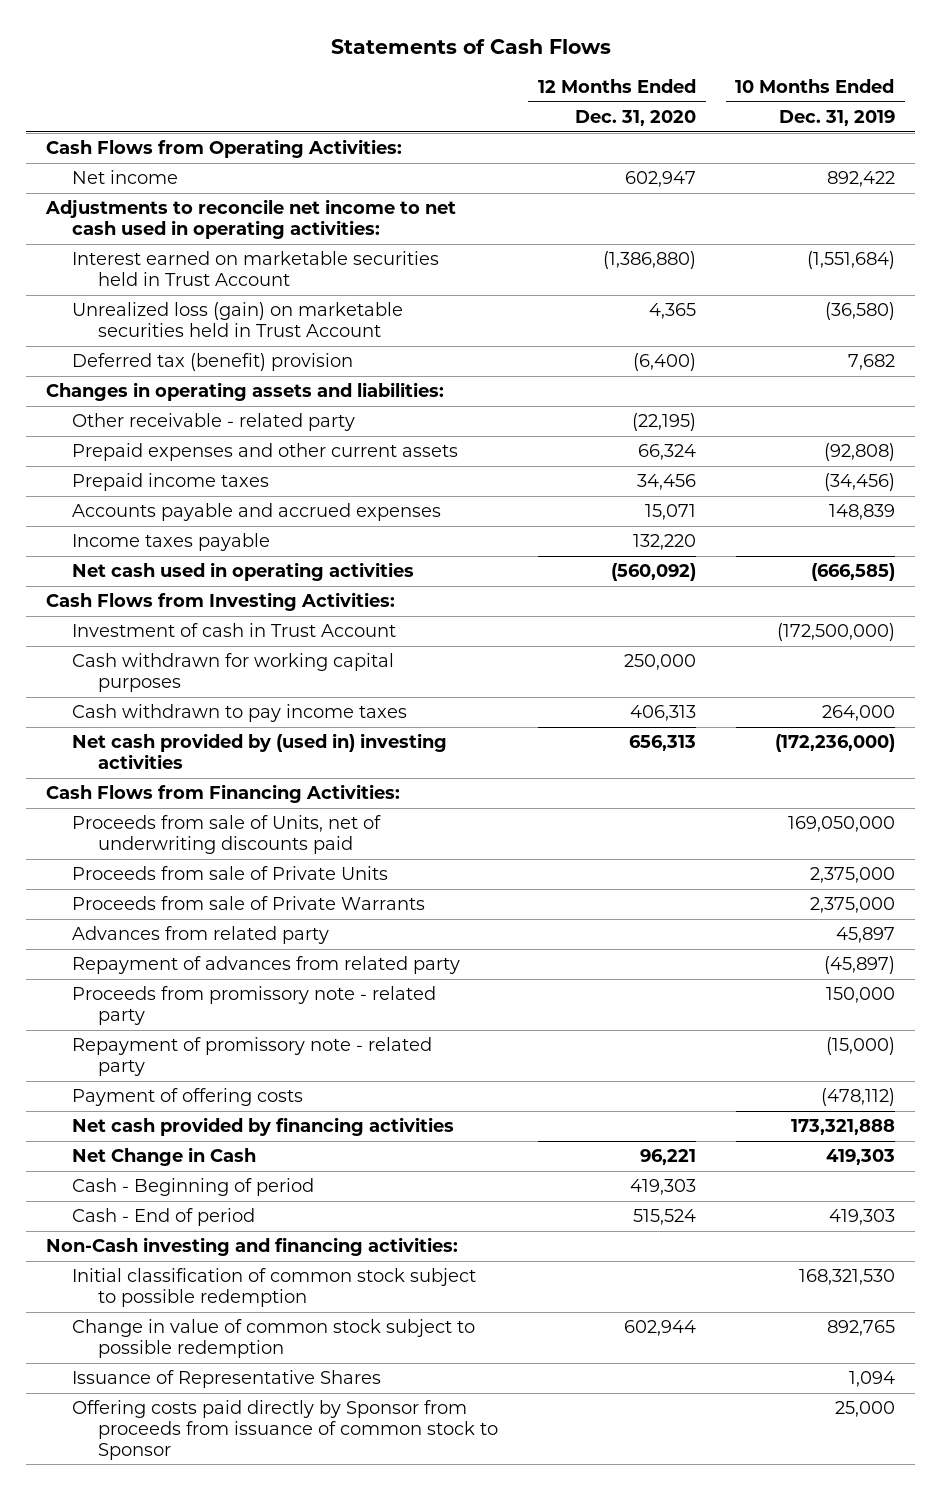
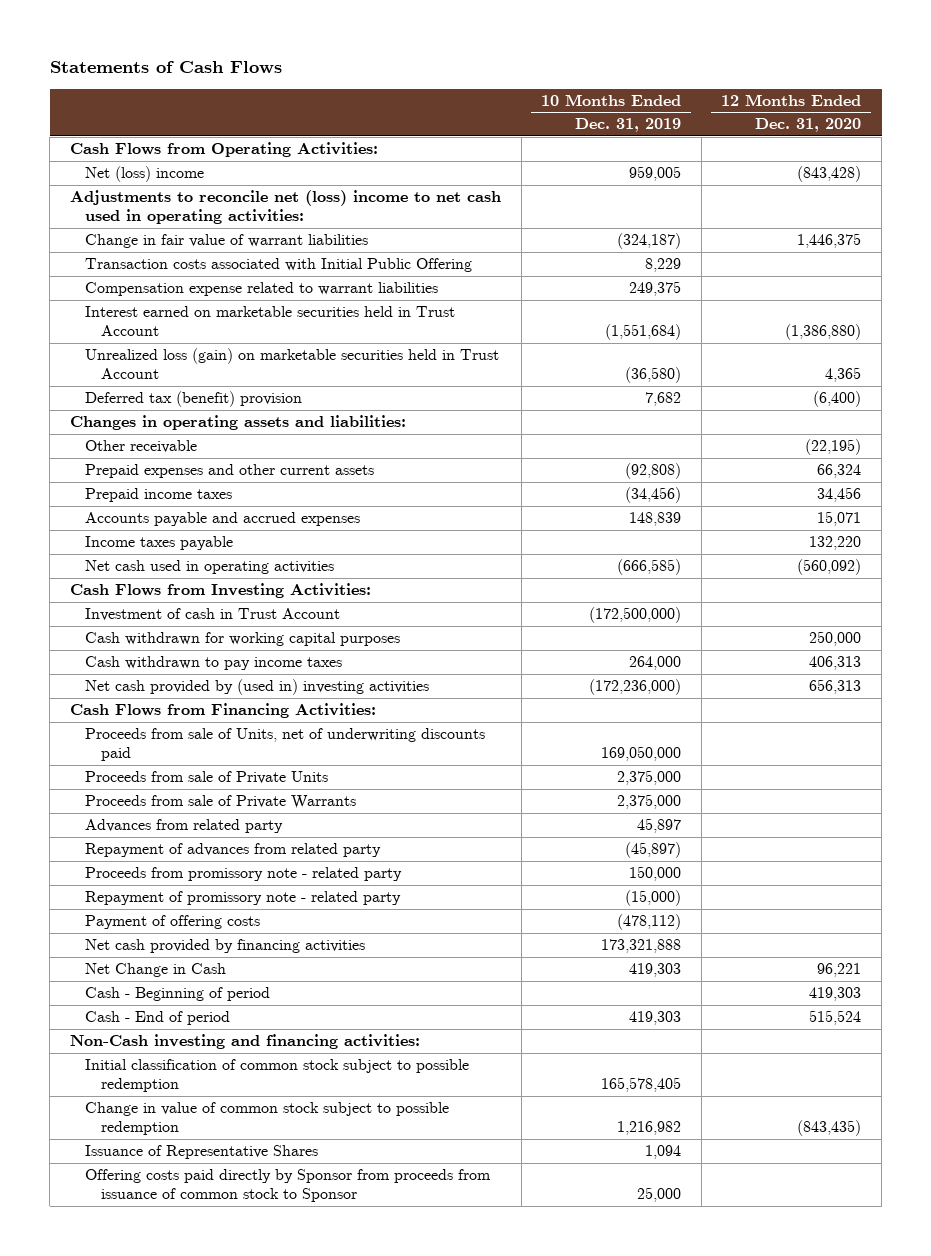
[72,170,179,185] Net income -> [85,166,205,183] Net (loss) income
[624,171,696,188] 602,947 -> [797,166,862,183] (843,428)
[826,171,895,188] 892,422 -> [629,166,682,182] 959,005
[45,199,457,239] Adjustments to reconcile net income to net cash used in operating activities: -> [69,190,501,225] Adjustments to reconcile net (loss) income to net cash used in operating activities:
none -> [85,234,369,249] Change in fair value of warrant liabilities
none -> [85,258,473,273] Transaction costs associated with Initial Public Offering
none -> [85,282,439,297] Compensation expense related to warrant liabilities
[72,413,356,432] Other receivable - related party -> [85,440,198,454] Other receivable
[798,1269,895,1286] 168,321,530 -> [601,1077,682,1093] 165,578,405
[623,1320,696,1337] 602,944 -> [797,1120,862,1137] (843,435)
[826,1320,895,1337] 892,765 -> [617,1121,682,1136] 1,216,982

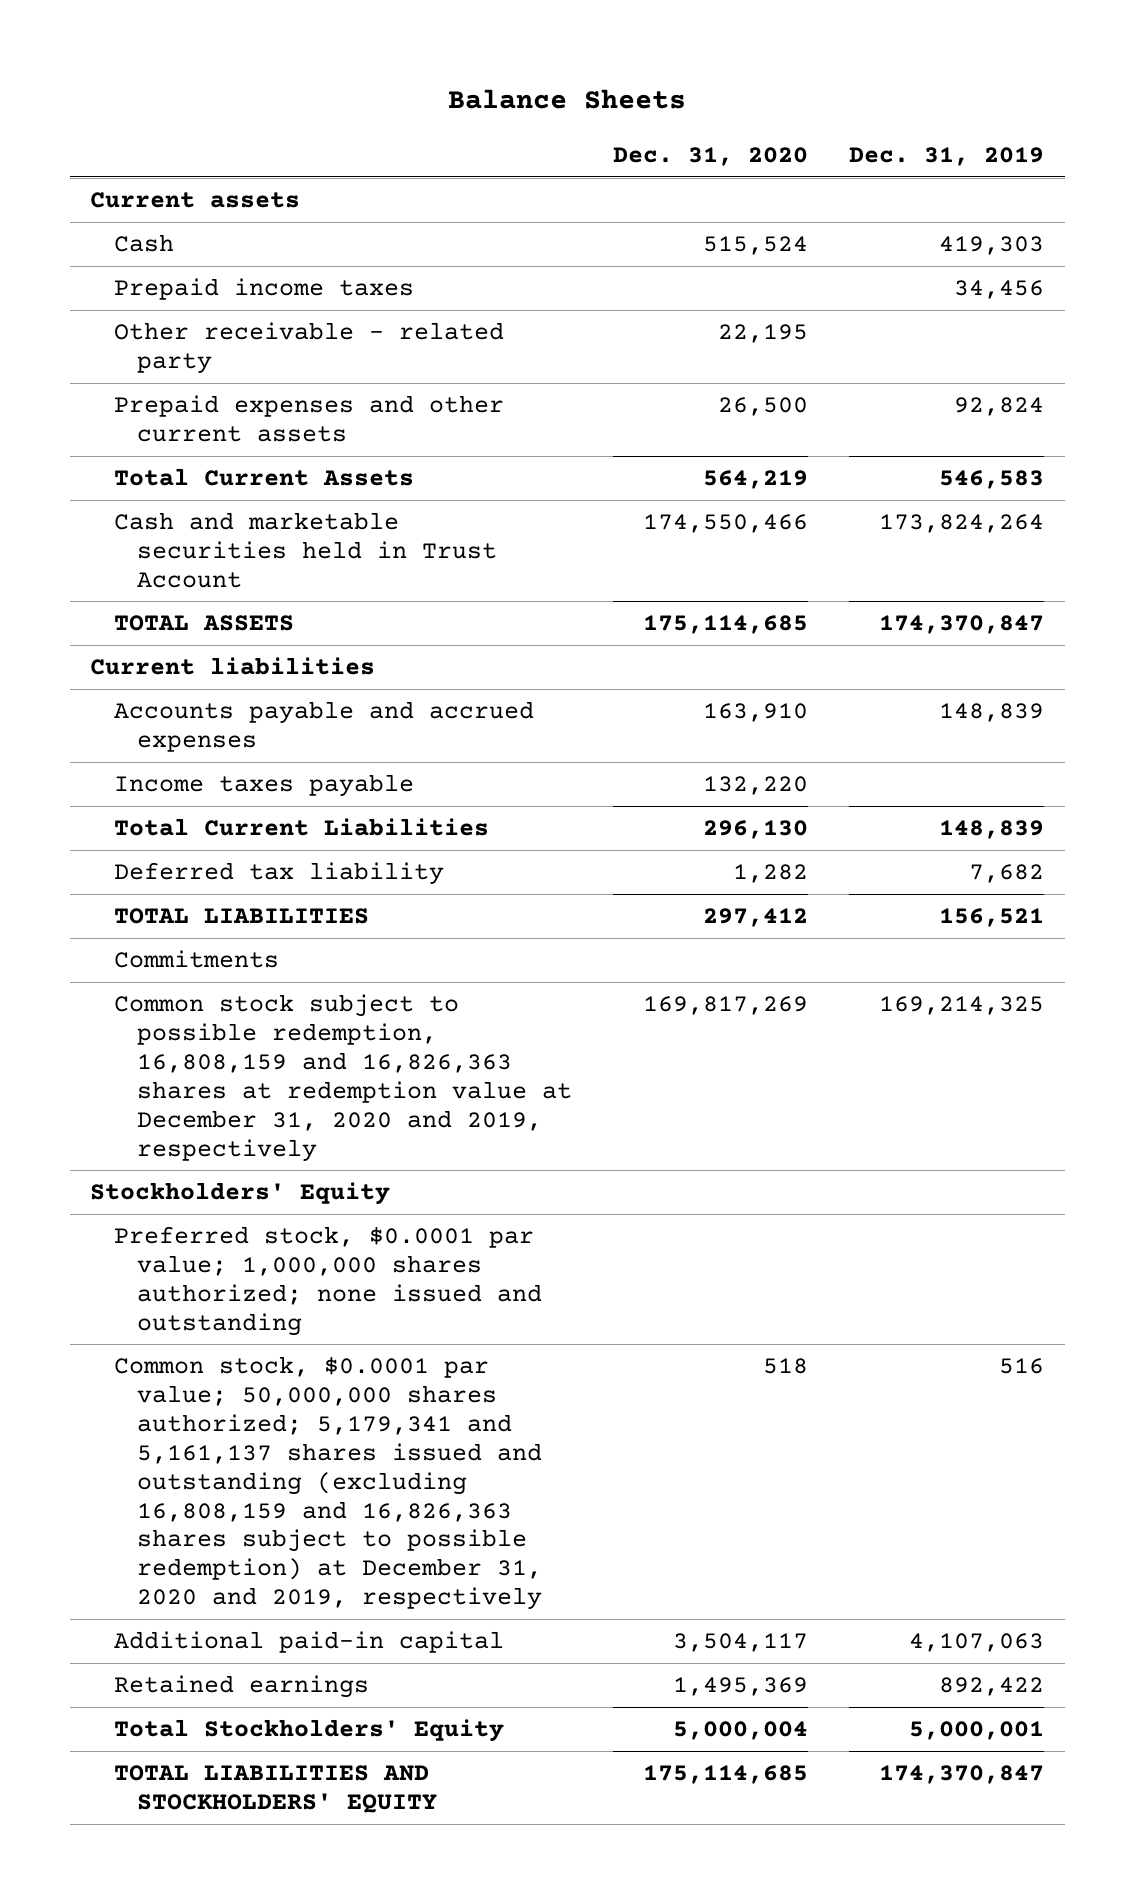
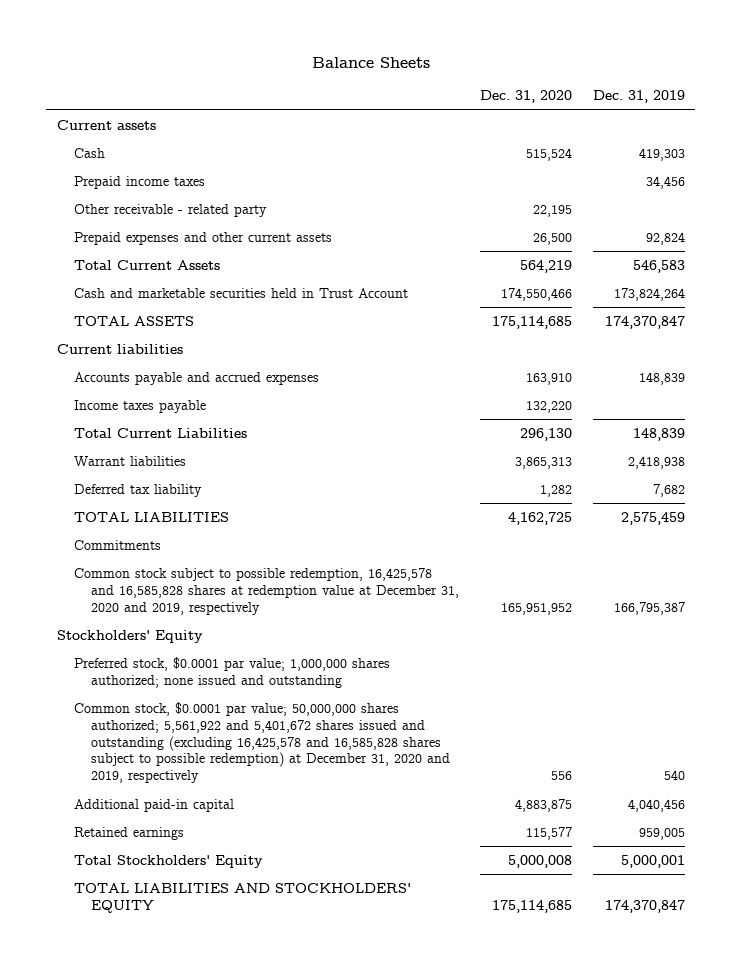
none -> [73,455,186,466] Warrant liabilities
[703,908,809,928] 297,412 -> [507,511,572,525] 4,162,725
[939,908,1045,928] 156,521 -> [620,511,685,525] 2,575,459
[113,994,573,1162] Common stock subject to possible redemption, 16,808,159 and 16,826,363 shares at redemption value at December 31, 2020 and 2019, respectively -> [73,567,459,615] Common stock subject to possible redemption, 16,425,578 and 16,585,828 shares at redemption value at December 31, 2020 and 2019, respectively
[643,996,809,1016] 169,817,269 -> [500,602,572,615] 165,951,952
[879,996,1045,1016] 169,214,325 -> [613,601,685,615] 166,795,387
[113,1356,543,1611] Common stock, $0.0001 par value; 50,000,000 shares authorized; 5,179,341 and 5,161,137 shares issued and outstanding (excluding 16,808,159 and 16,826,363 shares subject to possible redemption) at December 31, 2020 and 2019, respectively -> [73,701,450,784] Common stock, $0.0001 par value; 50,000,000 shares authorized; 5,561,922 and 5,401,672 shares issued and outstanding (excluding 16,425,578 and 16,585,828 shares subject to possible redemption) at December 31, 2020 and 2019, respectively
[763,1358,809,1375] 518 -> [550,771,572,781] 556
[999,1358,1045,1375] 516 -> [663,770,685,781] 540
[673,1633,809,1653] 3,504,117 -> [514,798,572,812] 4,883,875
[909,1633,1045,1653] 4,107,063 -> [627,798,685,812] 4,040,456
[673,1677,809,1697] 1,495,369 -> [525,826,572,840] 115,577
[939,1677,1045,1697] 892,422 -> [638,827,685,840] 959,005
[673,1721,809,1741] 5,000,004 -> [507,854,572,868] 5,000,008

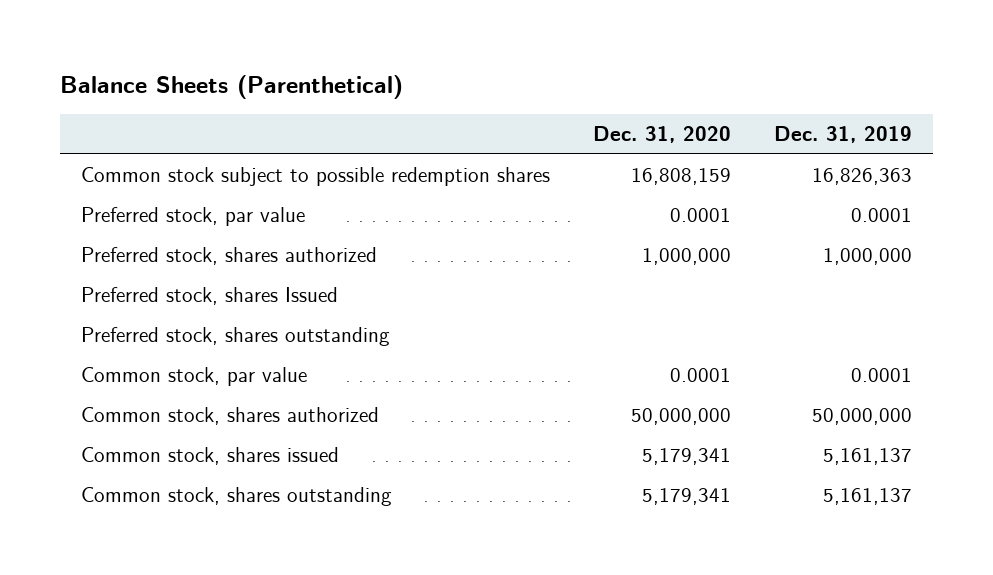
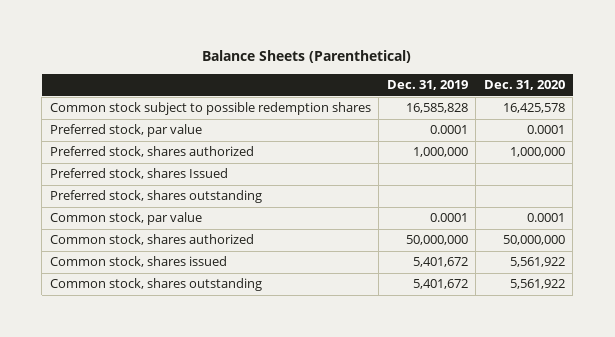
[630,168,731,186] 16,808,159 -> [502,103,565,114] 16,425,578
[811,168,912,186] 16,826,363 -> [405,103,468,114] 16,585,828
[641,448,731,466] 5,179,341 -> [509,257,565,268] 5,561,922
[822,448,912,466] 5,161,137 -> [412,257,468,268] 5,401,672
[641,488,731,506] 5,179,341 -> [509,279,565,290] 5,561,922
[822,488,912,506] 5,161,137 -> [412,279,468,290] 5,401,672

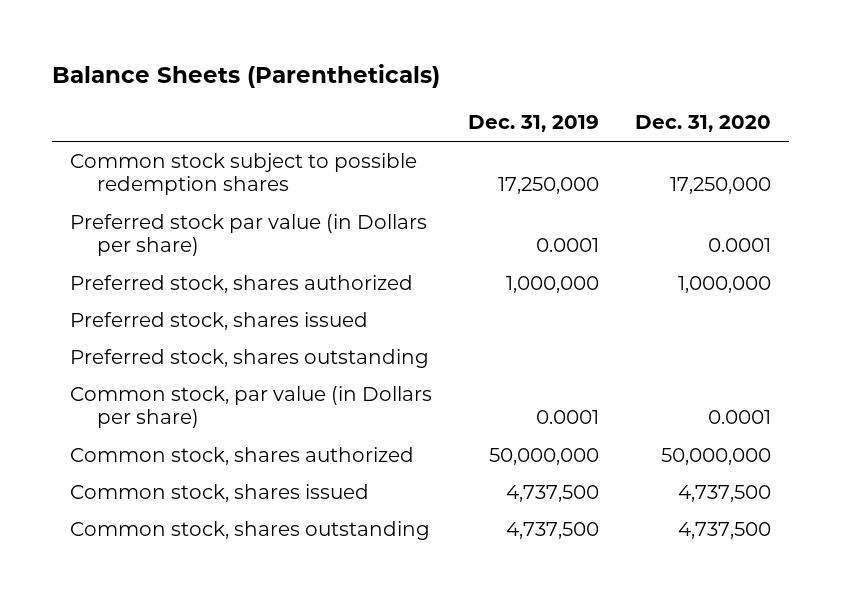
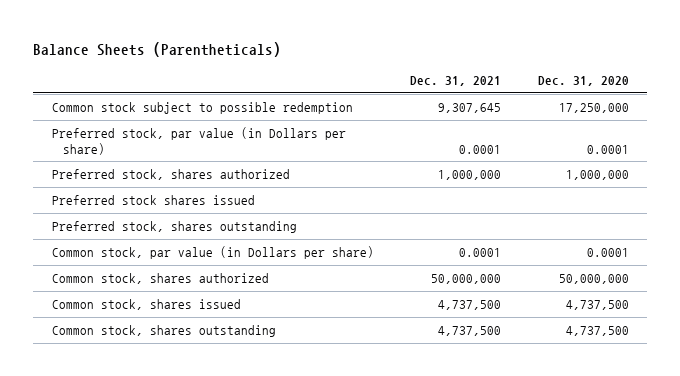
[467,115,599,133] Dec. 31, 2019 -> none
none -> [410,76,502,87] Dec. 31, 2021
[70,152,418,196] Common stock subject to possible redemption shares -> [51,102,353,115] Common stock subject to possible redemption
[70,213,428,257] Preferred stock par value (in Dollars per share) -> [51,127,346,155] Preferred stock, par value (in Dollars per share)
[70,311,369,330] Preferred stock, shares issued -> [51,195,255,206] Preferred stock shares issued

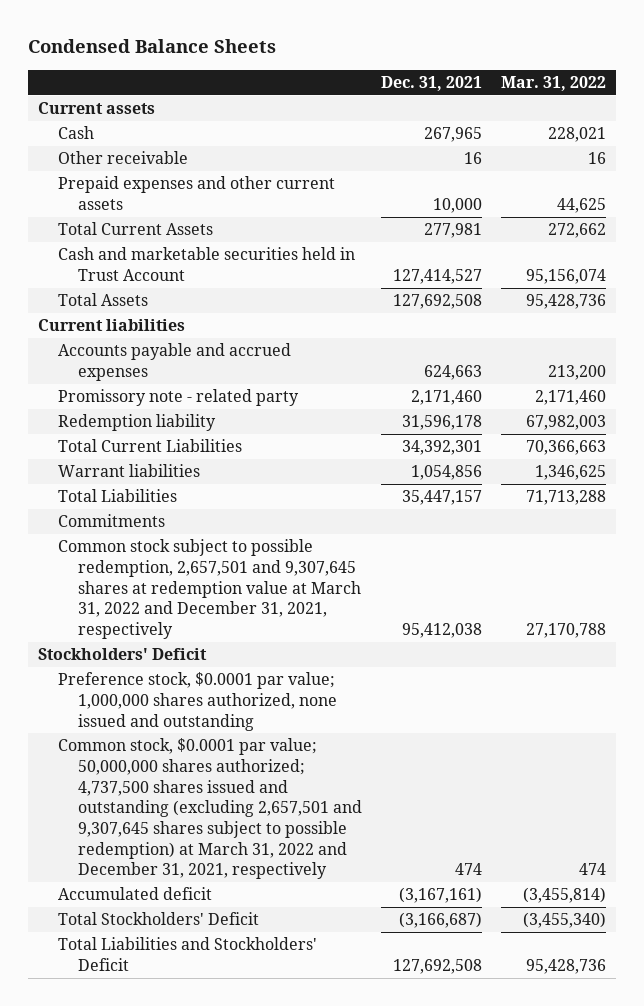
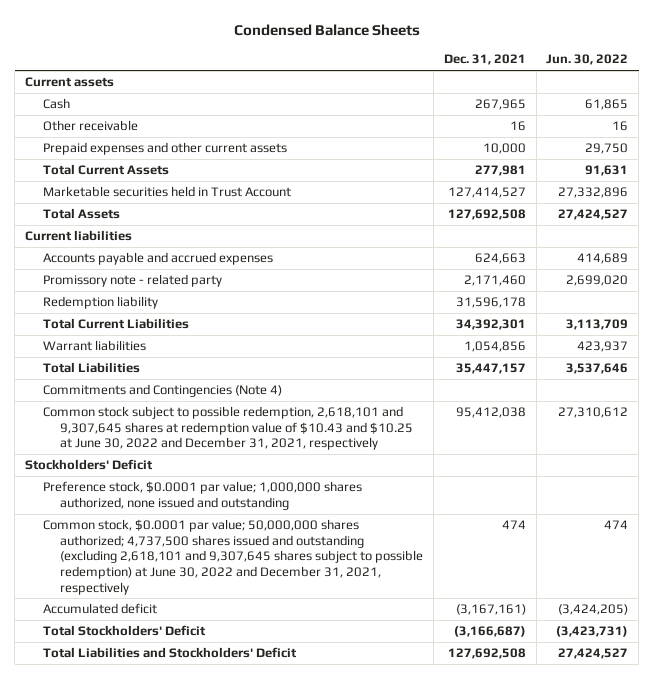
[501,76,607,92] Mar. 31, 2022 -> none
none -> [546,54,629,66] Jun. 30, 2022
[57,247,355,282] Cash and marketable securities held in Trust Account -> [42,186,291,198] Marketable securities held in Trust Account
[57,514,165,528] Commitments -> [42,384,282,398] Commitments and Contingencies (Note 4)
[57,539,361,639] Common stock subject to possible redemption, 2,657,501 and 9,307,645 shares at redemption value at March 31, 2022 and December 31, 2021, respectively -> [42,406,414,451] Common stock subject to possible redemption, 2,618,101 and 9,307,645 shares at redemption value of $10.43 and $10.25 at June 30, 2022 and December 31, 2021, respectively
[57,738,362,880] Common stock, $0.0001 par value; 50,000,000 shares authorized; 4,737,500 shares issued and outstanding (excluding 2,657,501 and 9,307,645 shares subject to possible redemption) at March 31, 2022 and December 31, 2021, respectively -> [42,519,424,595] Common stock, $0.0001 par value; 50,000,000 shares authorized; 4,737,500 shares issued and outstanding (excluding 2,618,101 and 9,307,645 shares subject to possible redemption) at June 30, 2022 and December 31, 2021, respectively

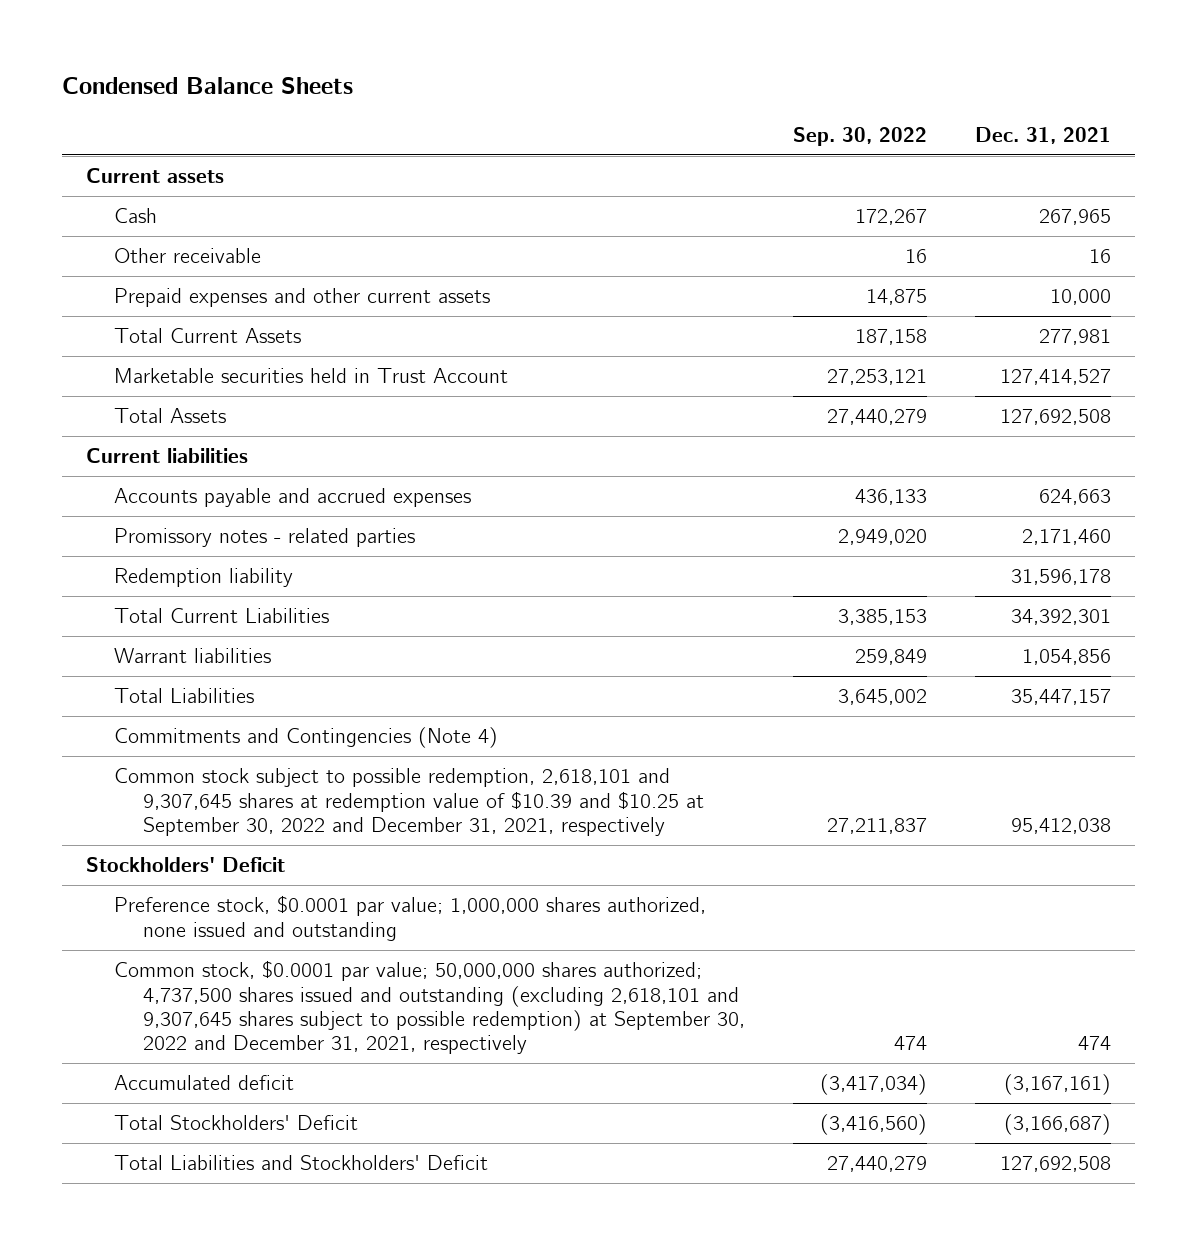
[546,54,629,66] Jun. 30, 2022 -> none
none -> [792,126,927,146] Sep. 30, 2022
[42,274,222,288] Promissory note - related party -> [114,528,416,548] Promissory notes - related parties
[42,406,414,451] Common stock subject to possible redemption, 2,618,101 and 9,307,645 shares at redemption value of $10.43 and $10.25 at June 30, 2022 and December 31, 2021, respectively -> [114,768,704,836] Common stock subject to possible redemption, 2,618,101 and 9,307,645 shares at redemption value of $10.39 and $10.25 at September 30, 2022 and December 31, 2021, respectively
[42,519,424,595] Common stock, $0.0001 par value; 50,000,000 shares authorized; 4,737,500 shares issued and outstanding (excluding 2,618,101 and 9,307,645 shares subject to possible redemption) at June 30, 2022 and December 31, 2021, respectively -> [114,960,745,1055] Common stock, $0.0001 par value; 50,000,000 shares authorized; 4,737,500 shares issued and outstanding (excluding 2,618,101 and 9,307,645 shares subject to possible redemption) at September 30, 2022 and December 31, 2021, respectively

